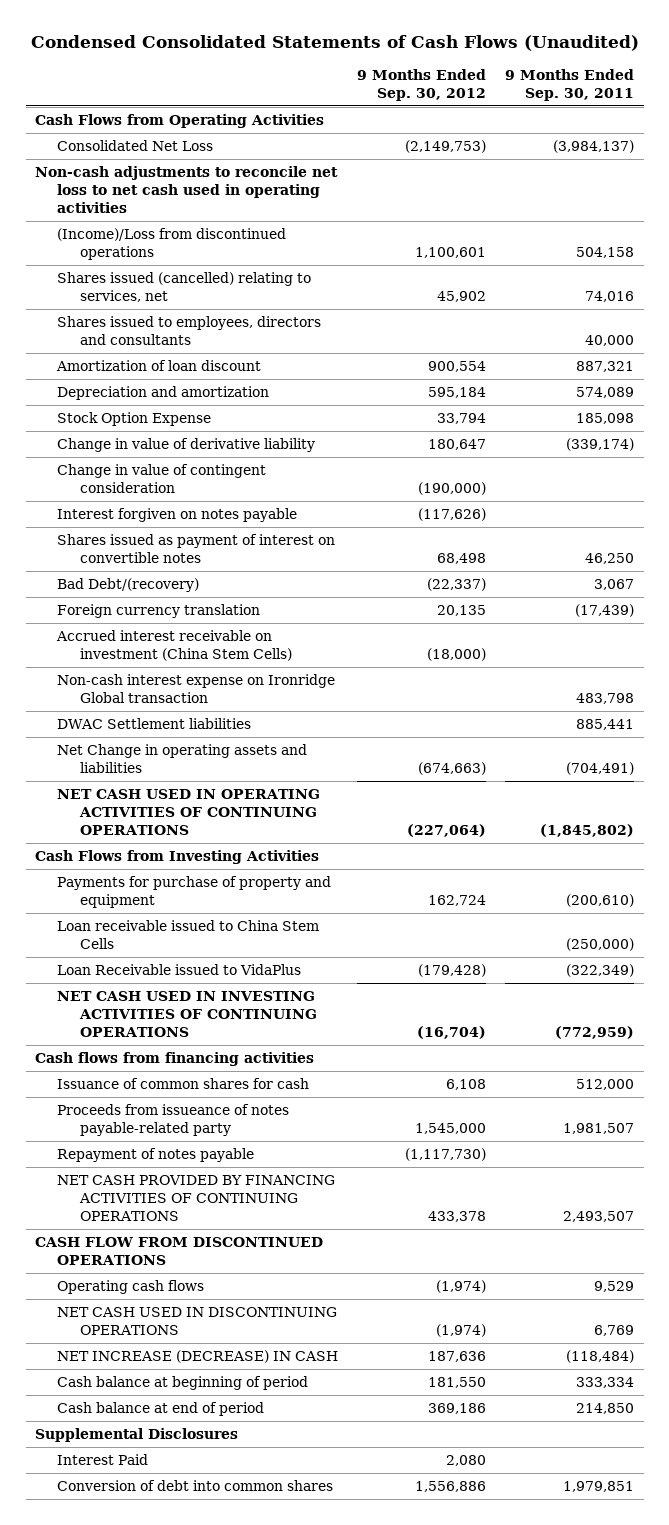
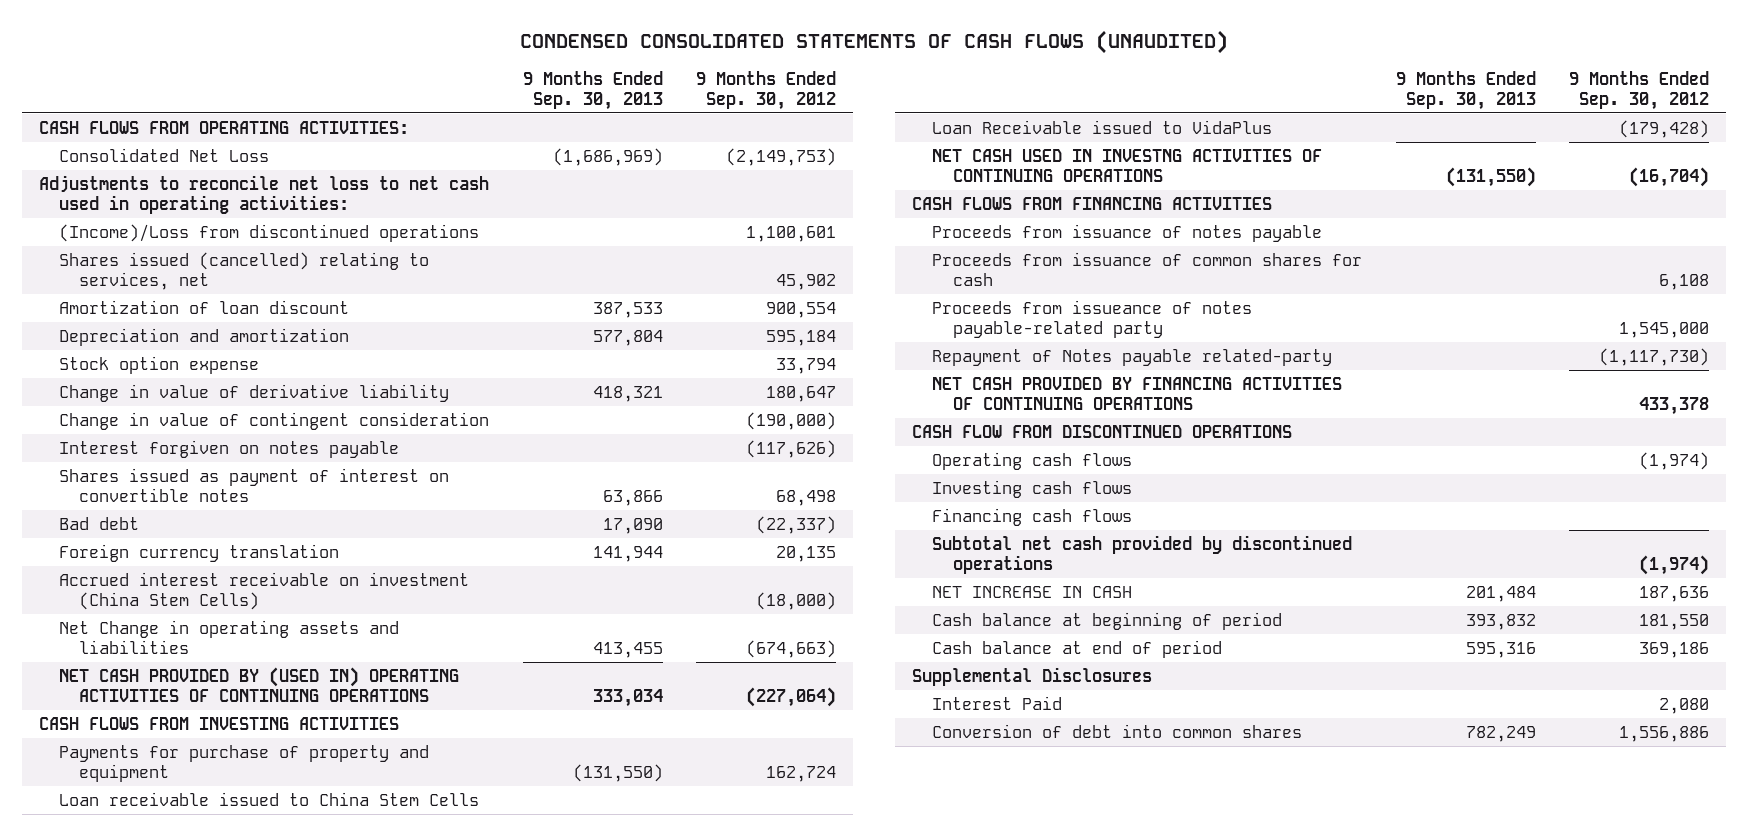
[30,34,639,51] Condensed Consolidated Statements of Cash Flows (Unaudited) -> [520,30,1229,55] CONDENSED CONSOLIDATED STATEMENTS OF CASH FLOWS (UNAUDITED)
[505,69,635,101] 9 Months Ended Sep. 30, 2011 -> none
none -> [522,70,663,110] 9 Months Ended Sep. 30, 2013
[35,114,325,129] Cash Flows from Operating Activities -> [38,120,409,134] CASH FLOWS FROM OPERATING ACTIVITIES:
[35,166,339,213] Non-cash adjustments to reconcile net loss to net cash used in operating activities -> [38,174,489,214] Adjustments to reconcile net loss to net cash used in operating activities:
[57,316,322,346] Shares issued to employees, directors and consultants -> none
[57,412,212,427] Stock Option Expense -> [59,355,260,374] Stock option expense
[57,578,200,593] Bad Debt/(recovery) -> [59,516,140,530] Bad debt
[57,674,336,704] Non-cash interest expense on Ironridge Global transaction -> none
[57,718,252,730] DWAC Settlement liabilities -> none
[57,789,321,835] NET CASH USED IN OPERATING ACTIVITIES OF CONTINUING OPERATIONS -> [59,666,460,702] NET CASH PROVIDED BY (USED IN) OPERATING ACTIVITIES OF CONTINUING OPERATIONS
[35,850,320,865] Cash Flows from Investing Activities -> [38,716,399,730] CASH FLOWS FROM INVESTING ACTIVITIES
[57,991,317,1037] NET CASH USED IN INVESTING ACTIVITIES OF CONTINUING OPERATIONS -> [932,148,1323,182] NET CASH USED IN INVESTNG ACTIVITIES OF CONTINUING OPERATIONS
[35,1052,315,1067] Cash flows from financing activities -> [911,196,1272,210] CASH FLOWS FROM FINANCING ACTIVITIES
none -> [932,223,1323,242] Proceeds from issuance of notes payable
[57,1078,310,1090] Issuance of common shares for cash -> [932,251,1363,286] Proceeds from issuance of common shares for cash
[57,1148,255,1163] Repayment of notes payable -> [932,348,1333,366] Repayment of Notes payable related-party
none -> [932,479,1133,498] Investing cash flows
none -> [932,507,1133,526] Financing cash flows
[57,1307,338,1336] NET CASH USED IN DISCONTINUING OPERATIONS -> [932,534,1353,574] Subtotal net cash provided by discontinued operations
[57,1350,339,1364] NET INCREASE (DECREASE) IN CASH -> [932,585,1133,598] NET INCREASE IN CASH

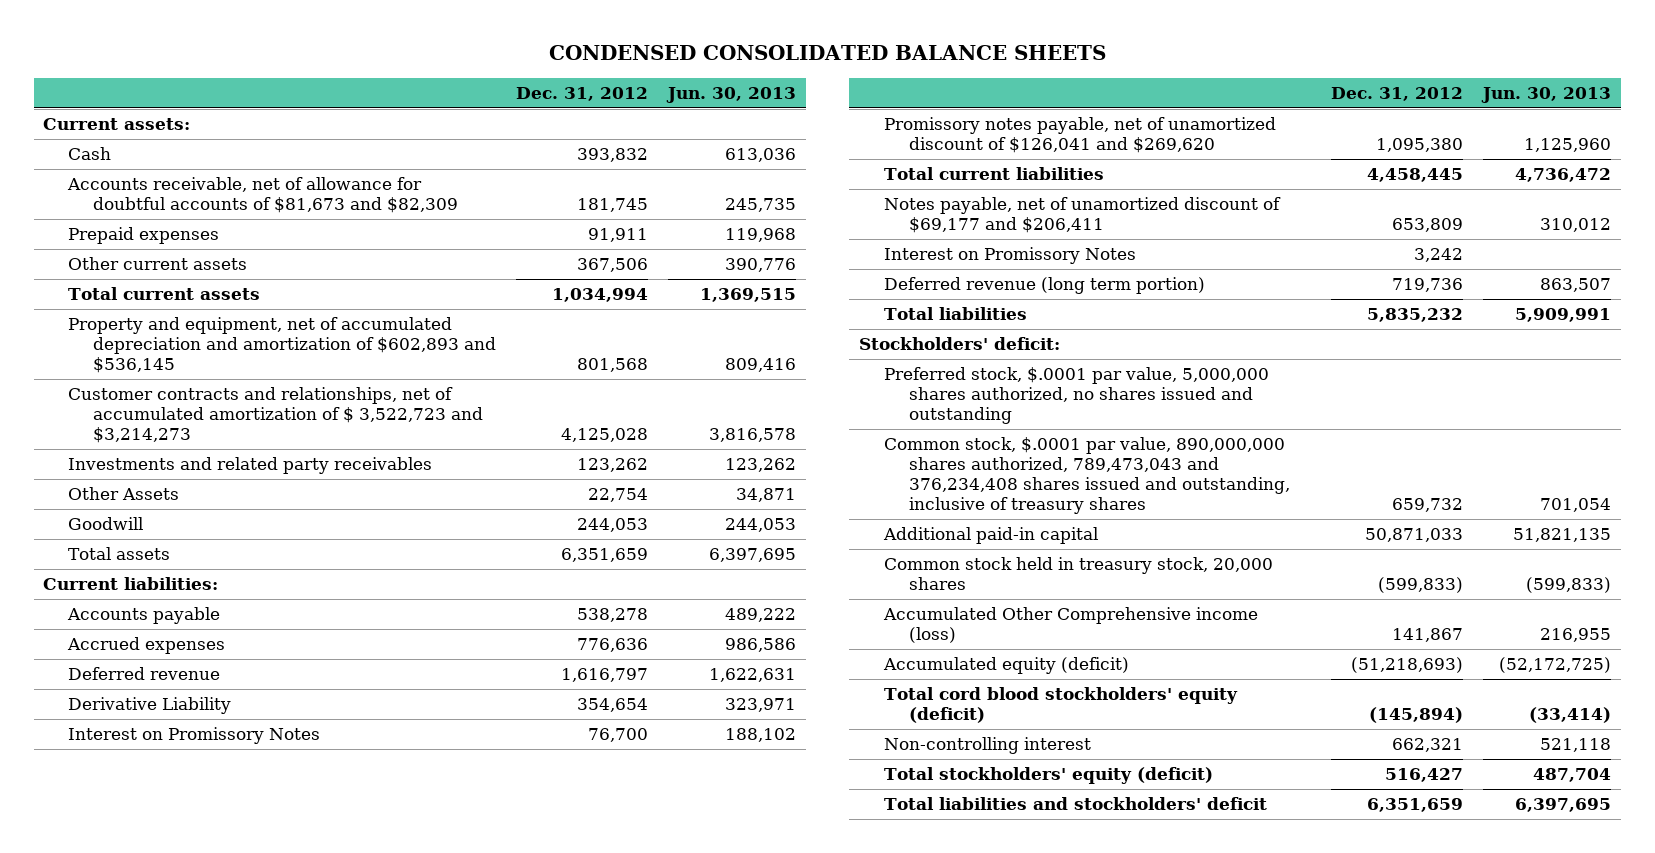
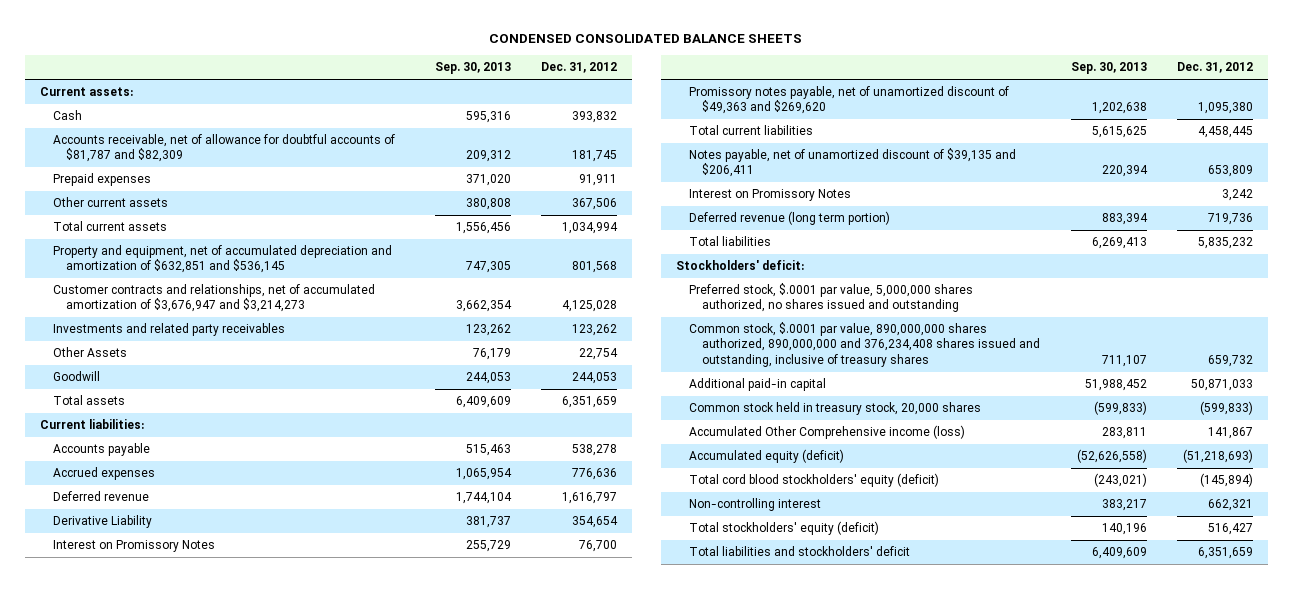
[665,86,796,103] Jun. 30, 2013 -> none
none -> [434,62,511,75] Sep. 30, 2013
[67,177,459,214] Accounts receivable, net of allowance for doubtful accounts of $81,673 and $82,309 -> [53,134,396,163] Accounts receivable, net of allowance for doubtful accounts of $81,787 and $82,309
[68,317,497,373] Property and equipment, net of accumulated depreciation and amortization of $602,893 and $536,145 -> [53,245,393,274] Property and equipment, net of accumulated depreciation and amortization of $632,851 and $536,145
[68,387,484,443] Customer contracts and relationships, net of accumulated amortization of $ 3,522,723 and $3,214,273 -> [53,284,376,313] Customer contracts and relationships, net of accumulated amortization of $3,676,947 and $3,214,273
[883,117,1276,154] Promissory notes payable, net of unamortized discount of $126,041 and $269,620 -> [689,86,1010,115] Promissory notes payable, net of unamortized discount of $49,363 and $269,620
[883,197,1281,234] Notes payable, net of unamortized discount of $69,177 and $206,411 -> [689,148,1017,178] Notes payable, net of unamortized discount of $39,135 and $206,411
[883,437,1290,514] Common stock, $.0001 par value, 890,000,000 shares authorized, 789,473,043 and 376,234,408 shares issued and outstanding, inclusive of treasury shares -> [689,322,1041,367] Common stock, $.0001 par value, 890,000,000 shares authorized, 890,000,000 and 376,234,408 shares issued and outstanding, inclusive of treasury shares

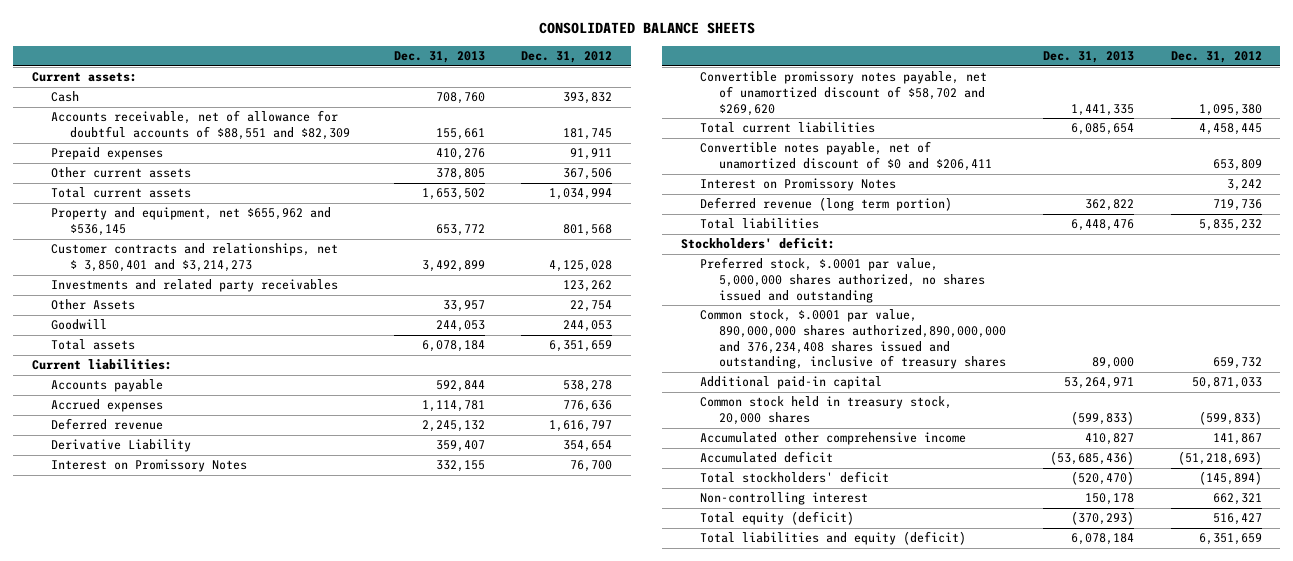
[489,34,803,44] CONDENSED CONSOLIDATED BALANCE SHEETS -> [538,22,755,35] CONSOLIDATED BALANCE SHEETS
[434,62,511,75] Sep. 30, 2013 -> none
none -> [393,51,485,64] Dec. 31, 2013
[53,134,396,163] Accounts receivable, net of allowance for doubtful accounts of $81,787 and $82,309 -> [50,110,351,140] Accounts receivable, net of allowance for doubtful accounts of $88,551 and $82,309
[53,245,393,274] Property and equipment, net of accumulated depreciation and amortization of $632,851 and $536,145 -> [50,207,331,236] Property and equipment, net $655,962 and $536,145
[53,284,376,313] Customer contracts and relationships, net of accumulated amortization of $3,676,947 and $3,214,273 -> [50,243,338,272] Customer contracts and relationships, net $ 3,850,401 and $3,214,273
[689,86,1010,115] Promissory notes payable, net of unamortized discount of $49,363 and $269,620 -> [700,71,988,116] Convertible promissory notes payable, net of unamortized discount of $58,702 and $269,620
[689,148,1017,178] Notes payable, net of unamortized discount of $39,135 and $206,411 -> [700,141,993,171] Convertible notes payable, net of unamortized discount of $0 and $206,411
[689,322,1041,367] Common stock, $.0001 par value, 890,000,000 shares authorized, 890,000,000 and 376,234,408 shares issued and outstanding, inclusive of treasury shares -> [700,309,1007,370] Common stock, $.0001 par value, 890,000,000 shares authorized,890,000,000 and 376,234,408 shares issued and outstanding, inclusive of treasury shares
[689,425,966,440] Accumulated Other Comprehensive income (loss) -> [700,432,967,446] Accumulated other comprehensive income
[689,449,845,464] Accumulated equity (deficit) -> [700,451,834,464] Accumulated deficit
[689,473,940,488] Total cord blood stockholders' equity (deficit) -> [700,471,890,484] Total stockholders' deficit
[689,521,880,536] Total stockholders' equity (deficit) -> [700,511,855,526] Total equity (deficit)
[689,546,911,557] Total liabilities and stockholders' deficit -> [700,531,967,546] Total liabilities and equity (deficit)

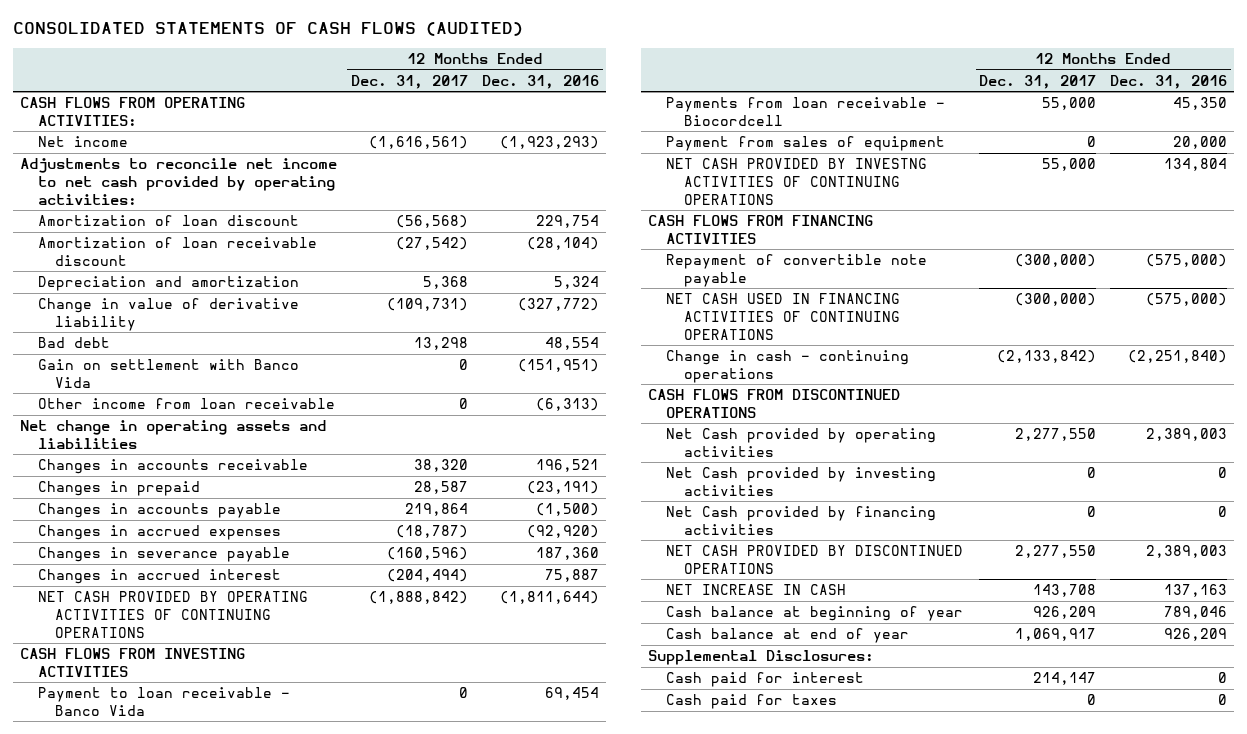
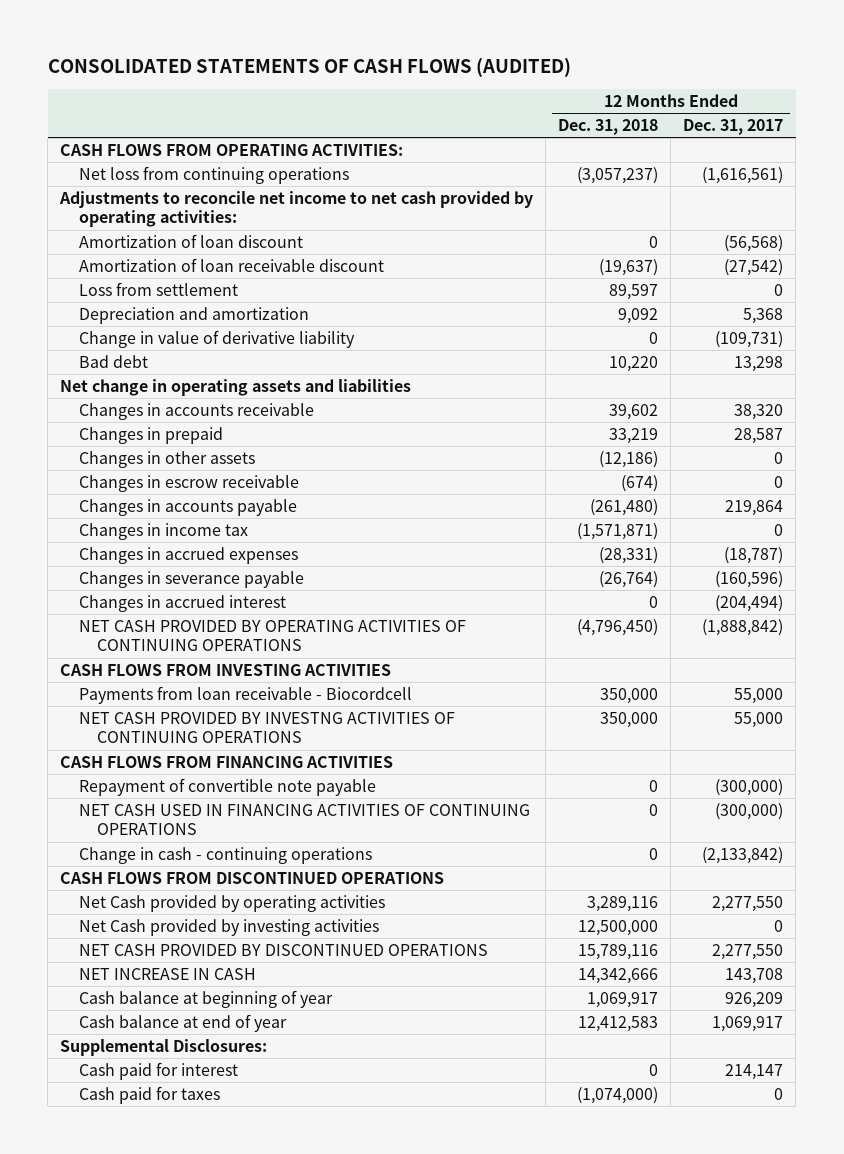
[482,74,600,89] Dec. 31, 2016 -> none
none -> [558,118,659,135] Dec. 31, 2018
[37,136,128,148] Net income -> [78,165,349,184] Net loss from continuing operations
none -> [78,281,238,296] Loss from settlement
[37,359,299,389] Gain on settlement with Banco Vida -> none
[37,398,335,410] Other income from loan receivable -> none
none -> [78,450,255,468] Changes in other assets
none -> [78,474,299,492] Changes in escrow receivable
none -> [78,522,248,540] Changes in income tax
[37,687,290,717] Payment to loan receivable - Banco Vida -> none
[665,136,945,152] Payment from sales of equipment -> none
[665,506,936,536] Net Cash provided by financing activities -> none

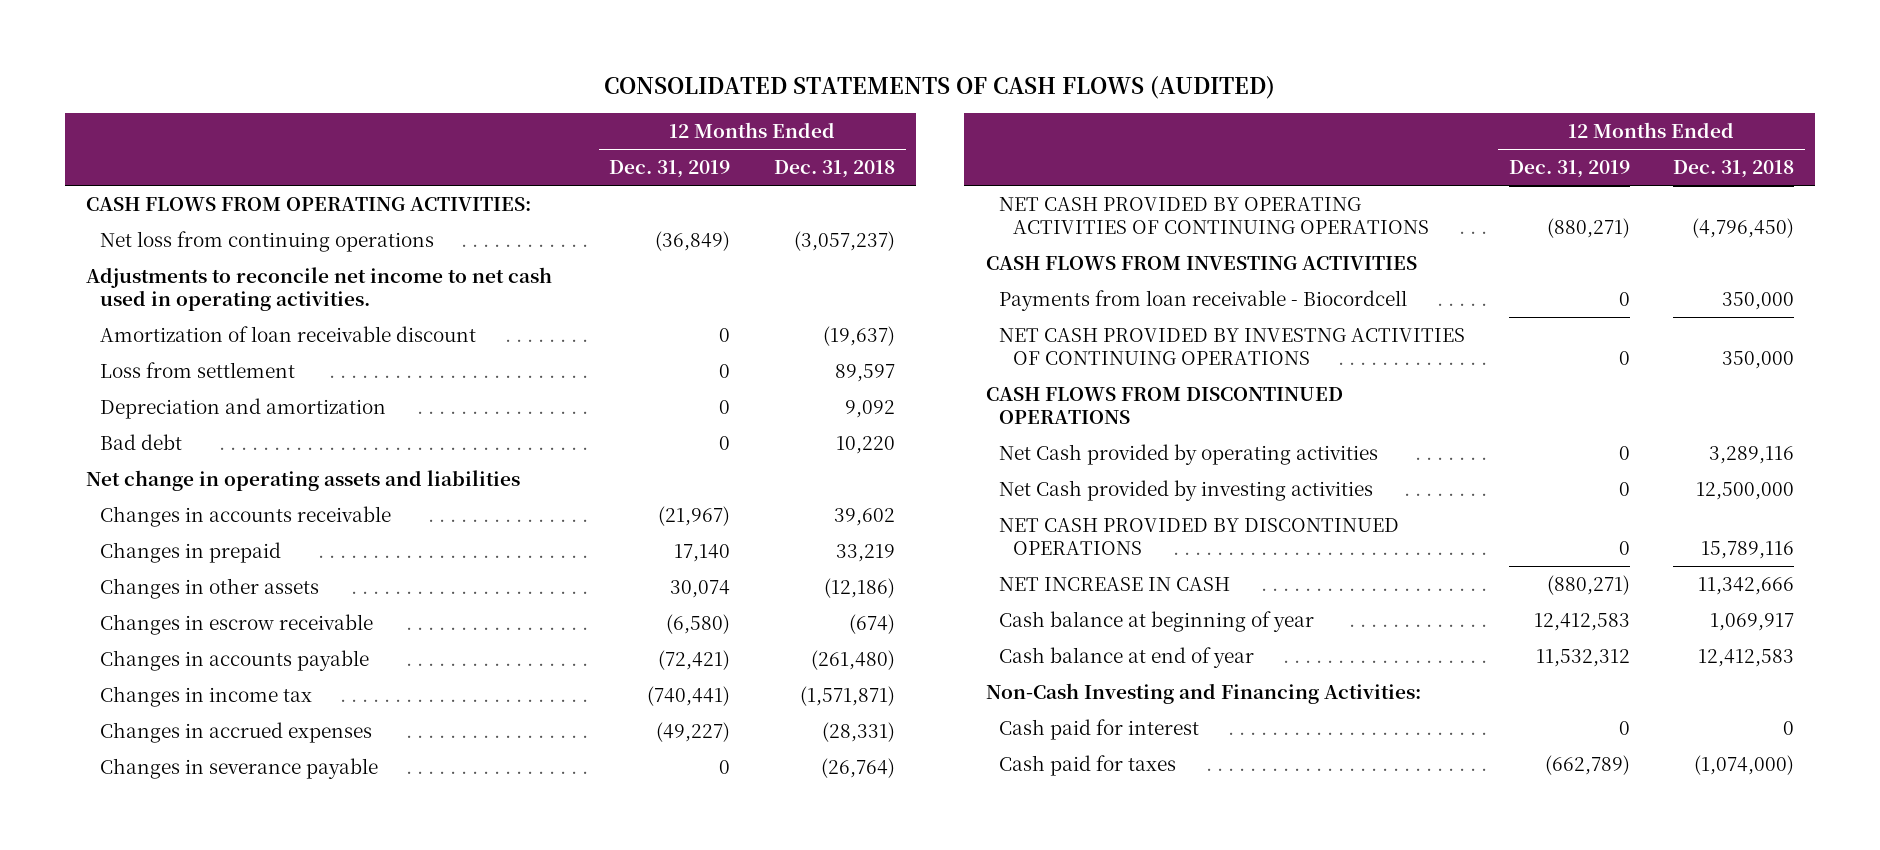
[683,118,784,135] Dec. 31, 2017 -> none
none -> [609,160,731,179] Dec. 31, 2019
[78,233,303,248] Amortization of loan discount -> none
[59,190,534,228] Adjustments to reconcile net income to net cash provided by operating activities: -> [86,266,553,311] Adjustments to reconcile net income to net cash used in operating activities.
[78,329,355,348] Change in value of derivative liability -> none
[78,594,286,612] Changes in accrued interest -> none
[60,755,394,768] CASH FLOWS FROM FINANCING ACTIVITIES -> none
[78,777,376,796] Repayment of convertible note payable -> none
[78,803,530,836] NET CASH USED IN FINANCING ACTIVITIES OF CONTINUING OPERATIONS -> none
[78,846,372,864] Change in cash - continuing operations -> none
[578,967,659,984] 14,342,666 -> [1697,576,1794,595] 11,342,666
[60,1038,268,1056] Supplemental Disclosures: -> [985,682,1421,704] Non-Cash Investing and Financing Activities:

